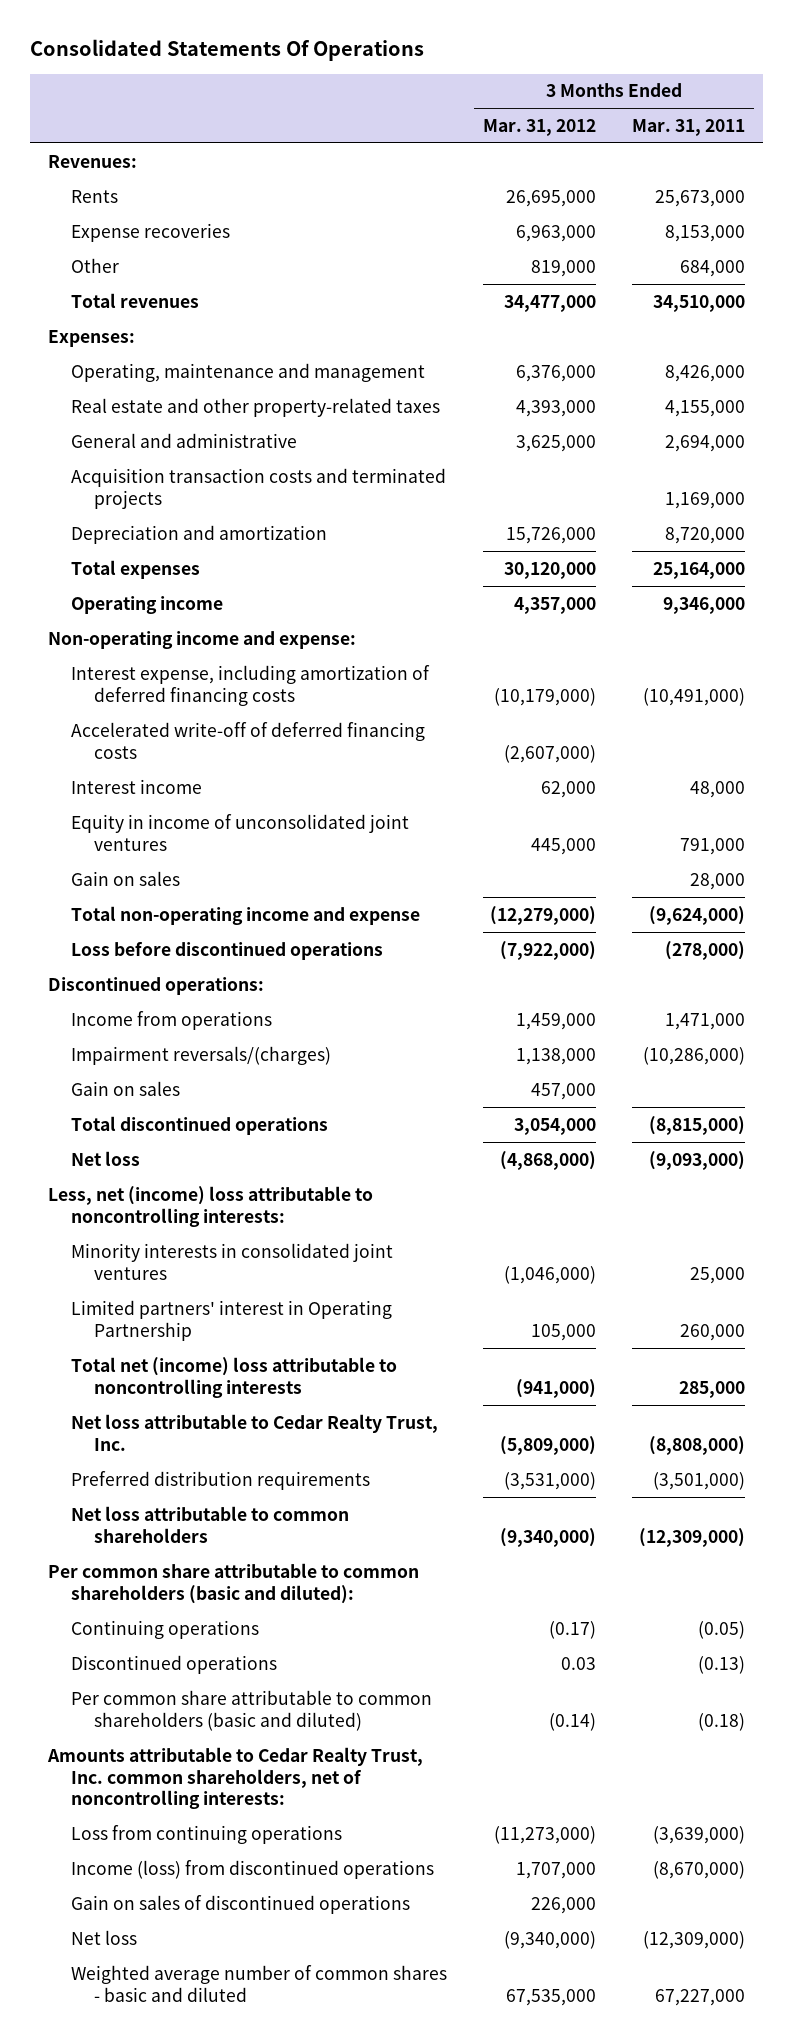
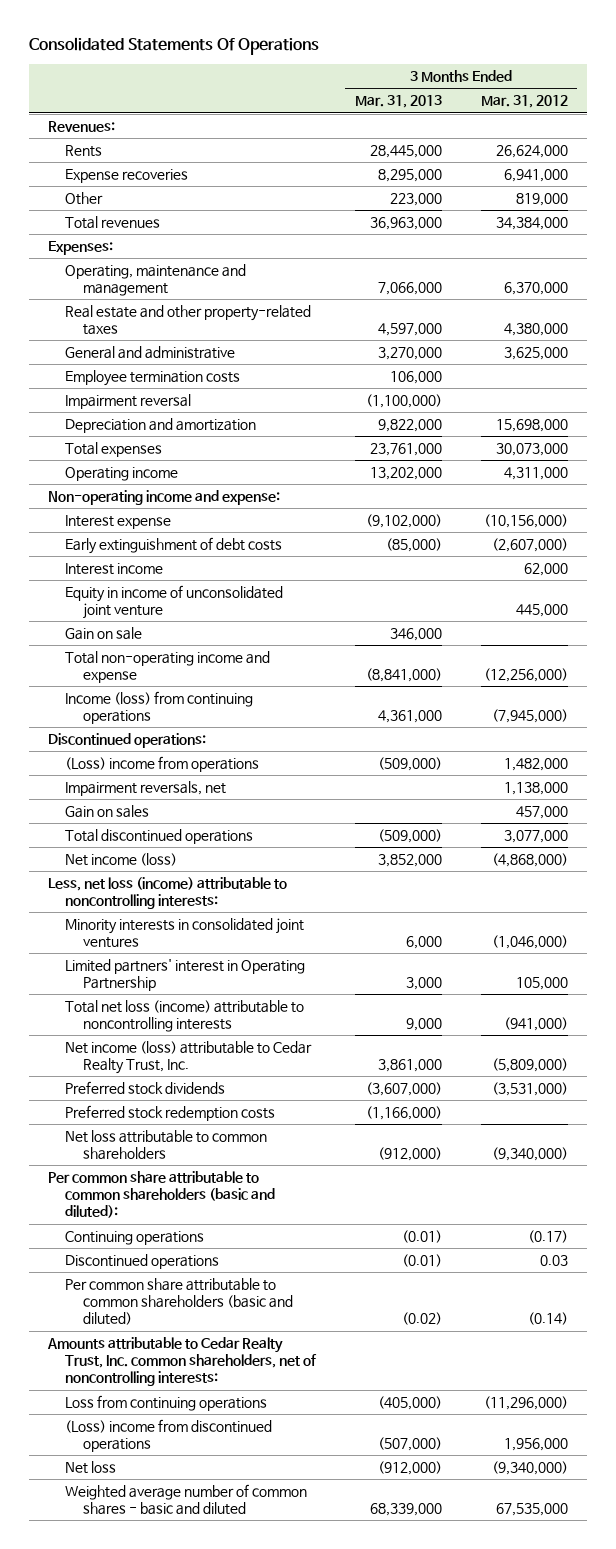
[632,118,746,136] Mar. 31, 2011 -> none
none -> [355,95,443,109] Mar. 31, 2013
[506,189,597,207] 26,695,000 -> [495,145,568,159] 26,624,000
[516,224,597,242] 6,963,000 -> [503,169,568,183] 6,941,000
[504,294,597,312] 34,477,000 -> [495,217,568,231] 34,384,000
[516,364,597,382] 6,376,000 -> [503,282,568,296] 6,370,000
[516,399,597,417] 4,393,000 -> [503,323,568,337] 4,380,000
[71,467,447,509] Acquisition transaction costs and terminated projects -> none
none -> [65,370,241,387] Employee termination costs
none -> [65,394,192,410] Impairment reversal
[506,526,597,544] 15,726,000 -> [495,419,568,433] 15,698,000
[504,561,597,579] 30,120,000 -> [495,443,568,457] 30,073,000
[514,596,597,614] 4,357,000 -> [503,467,568,481] 4,311,000
[71,664,431,706] Interest expense, including amortization of deferred financing costs -> none
none -> [65,515,172,530] Interest expense
[71,721,426,759] Accelerated write-off of deferred financing costs -> [65,537,283,555] Early extinguishment of debt costs
[71,813,410,851] Equity in income of unconsolidated joint ventures -> [65,585,284,620] Equity in income of unconsolidated joint venture
[71,870,181,886] Gain on sales -> [65,627,143,641] Gain on sale
[490,905,597,925] (12,279,000) -> [483,668,568,683] (12,256,000)
[71,940,384,960] Loss before discontinued operations -> [65,691,254,725] Income (loss) from continuing operations
[500,940,597,960] (7,922,000) -> [491,709,568,724] (7,945,000)
[71,1010,273,1030] Income from operations -> [65,756,260,773] (Loss) income from operations
[516,1012,597,1030] 1,459,000 -> [503,758,568,772] 1,482,000
[71,1045,332,1065] Impairment reversals/(charges) -> [65,781,227,797] Impairment reversals, net
[514,1117,597,1135] 3,054,000 -> [503,830,568,844] 3,077,000
[71,1150,141,1166] Net loss -> [65,853,178,867] Net income (loss)
[47,1185,373,1227] Less, net (income) loss attributable to noncontrolling interests: -> [48,877,288,910] Less, net loss (income) attributable to noncontrolling interests:
[71,1356,398,1398] Total net (income) loss attributable to noncontrolling interests -> [65,1000,305,1033] Total net loss (income) attributable to noncontrolling interests
[71,1413,439,1451] Net loss attributable to Cedar Realty Trust, Inc. -> [65,1041,313,1075] Net income (loss) attributable to Cedar Realty Trust, Inc.
[71,1470,371,1490] Preferred distribution requirements -> [65,1081,226,1096] Preferred stock dividends
none -> [65,1105,276,1122] Preferred stock redemption costs
[71,1894,411,1914] Gain on sales of discontinued operations -> none
[494,1825,597,1844] (11,273,000) -> [483,1396,568,1411] (11,296,000)
[71,1859,435,1879] Income (loss) from discontinued operations -> [65,1419,273,1453] (Loss) income from discontinued operations
[516,1861,597,1879] 1,707,000 -> [503,1438,568,1452] 1,956,000

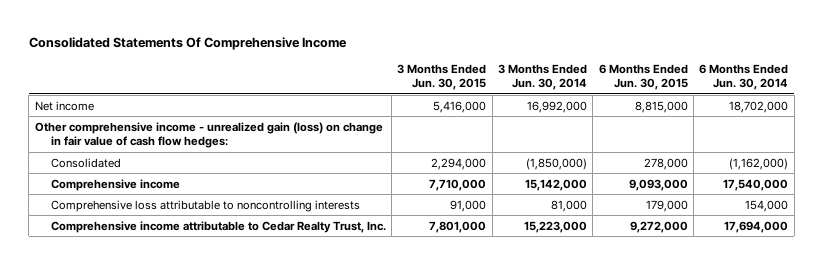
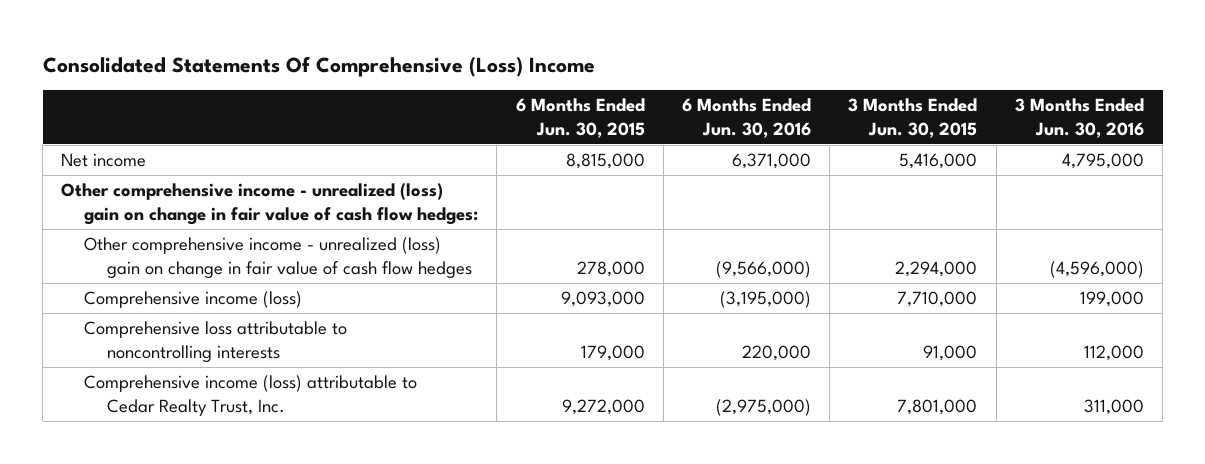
[28,36,347,50] Consolidated Statements Of Comprehensive Income -> [42,55,595,77] Consolidated Statements Of Comprehensive (Loss) Income
[497,63,587,91] 3 Months Ended Jun. 30, 2014 -> none
[699,63,789,91] 6 Months Ended Jun. 30, 2014 -> none
none -> [681,98,811,139] 6 Months Ended Jun. 30, 2016
none -> [1014,98,1144,139] 3 Months Ended Jun. 30, 2016
[34,121,383,149] Other comprehensive income - unrealized gain (loss) on change in fair value of cash flow hedges: -> [61,182,479,225] Other comprehensive income - unrealized (loss) gain on change in fair value of cash flow hedges:
[50,157,121,168] Consolidated -> [84,236,472,279] Other comprehensive income - unrealized (loss) gain on change in fair value of cash flow hedges
[50,178,180,191] Comprehensive income -> [84,290,303,308] Comprehensive income (loss)
[50,220,386,233] Comprehensive income attributable to Cedar Realty Trust, Inc. -> [84,374,418,416] Comprehensive income (loss) attributable to Cedar Realty Trust, Inc.

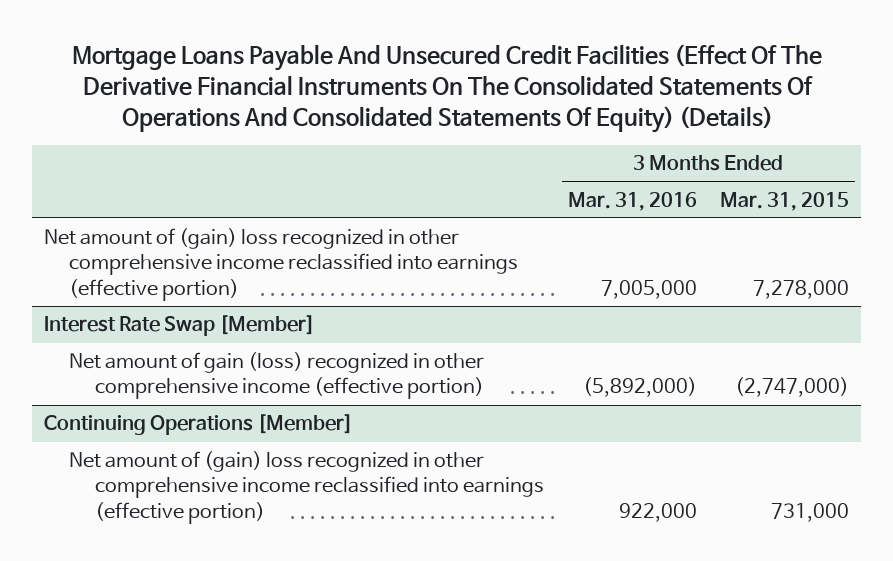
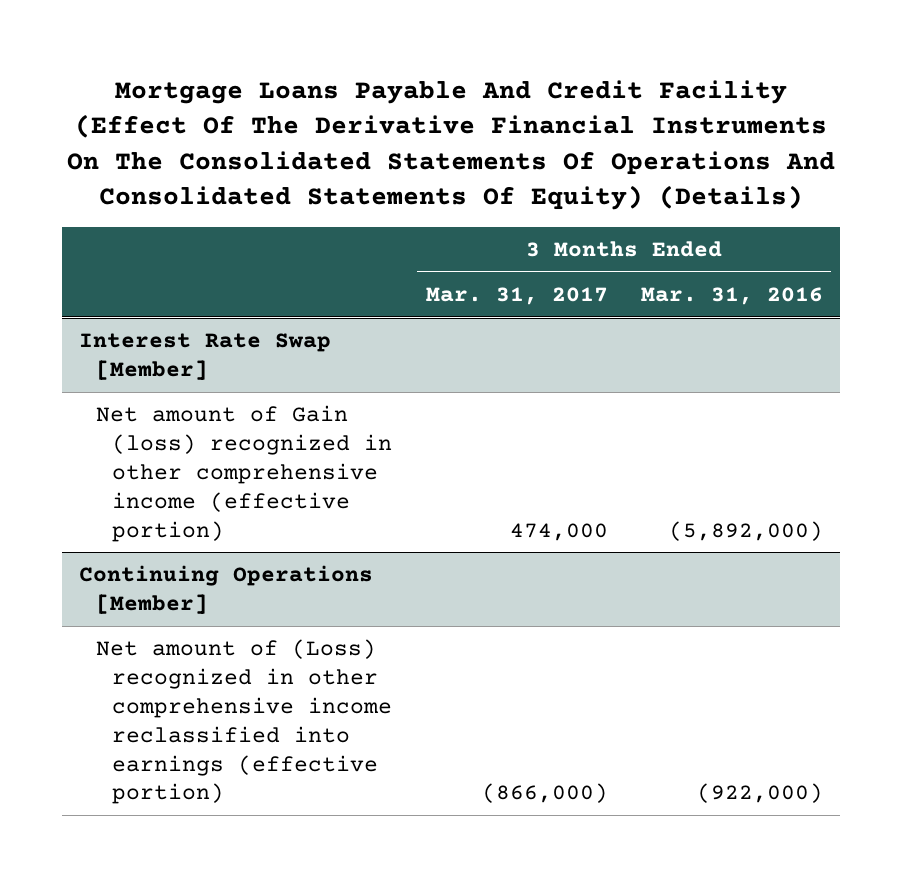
[71,44,822,133] Mortgage Loans Payable And Unsecured Credit Facilities (Effect Of The Derivative Financial Instruments On The Consolidated Statements Of Operations And Consolidated Statements Of Equity) (Details) -> [67,79,836,211] Mortgage Loans Payable And Credit Facility (Effect Of The Derivative Financial Instruments On The Consolidated Statements Of Operations And Consolidated Statements Of Equity) (Details)
[720,191,850,211] Mar. 31, 2015 -> none
none -> [425,287,608,306] Mar. 31, 2017
[44,228,519,301] Net amount of (gain) loss recognized in other comprehensive income reclassified into earnings (effective portion) -> none
[69,352,485,400] Net amount of gain (loss) recognized in other comprehensive income (effective portion) -> [95,405,393,542] Net amount of Gain (loss) recognized in other comprehensive income (effective portion)
[69,451,544,524] Net amount of (gain) loss recognized in other comprehensive income reclassified into earnings (effective portion) -> [95,639,393,805] Net amount of (Loss) recognized in other comprehensive income reclassified into earnings (effective portion)
[618,502,697,522] 922,000 -> [696,783,823,804] (922,000)

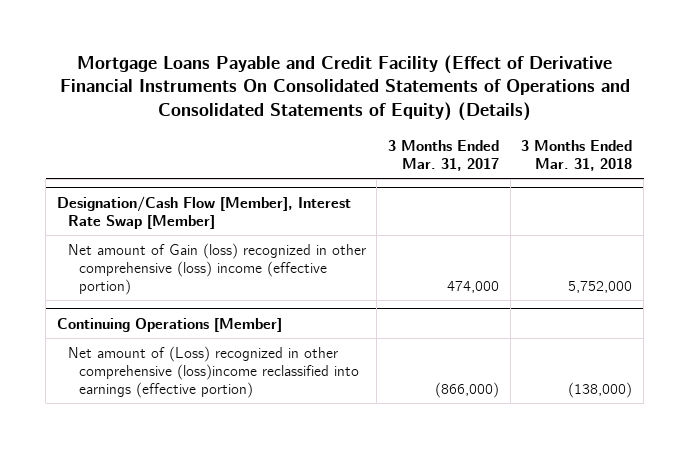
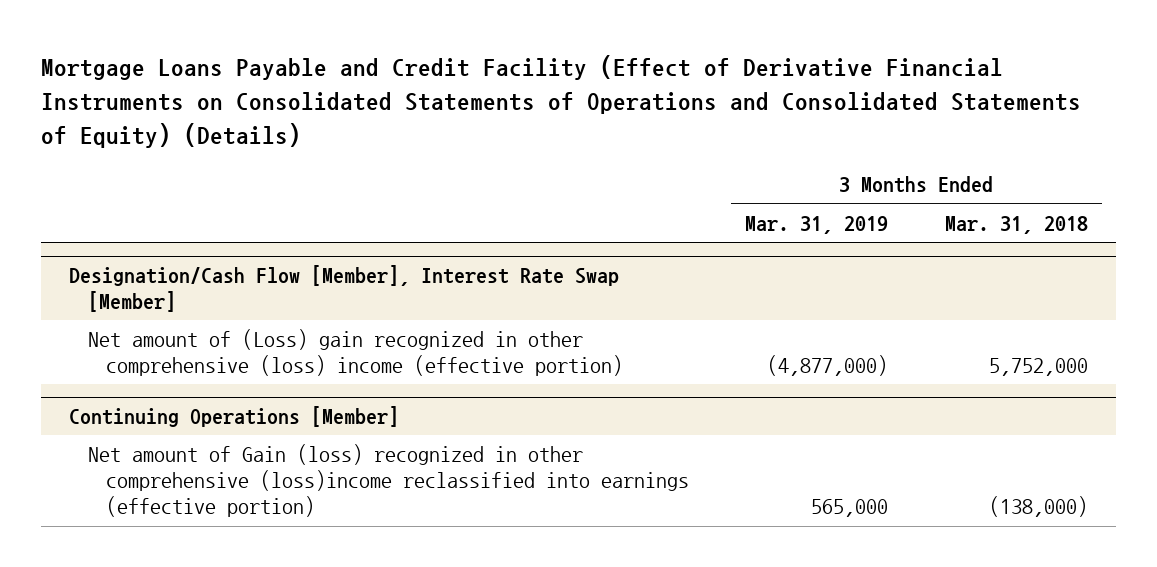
[59,54,630,121] Mortgage Loans Payable and Credit Facility (Effect of Derivative Financial Instruments On Consolidated Statements of Operations and Consolidated Statements of Equity) (Details) -> [41,55,1082,149] Mortgage Loans Payable and Credit Facility (Effect of Derivative Financial Instruments on Consolidated Statements of Operations and Consolidated Statements of Equity) (Details)
[388,139,500,171] 3 Months Ended Mar. 31, 2017 -> none
none -> [745,215,889,234] Mar. 31, 2019
[67,243,366,295] Net amount of Gain (loss) recognized in other comprehensive (loss) income (effective portion) -> [87,329,624,377] Net amount of (Loss) gain recognized in other comprehensive (loss) income (effective portion)
[67,346,359,398] Net amount of (Loss) recognized in other comprehensive (loss)income reclassified into earnings (effective portion) -> [87,444,690,518] Net amount of Gain (loss) recognized in other comprehensive (loss)income reclassified into earnings (effective portion)

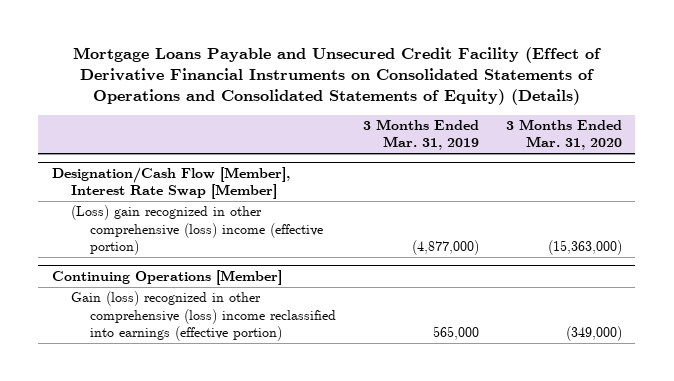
[41,55,1082,149] Mortgage Loans Payable and Credit Facility (Effect of Derivative Financial Instruments on Consolidated Statements of Operations and Consolidated Statements of Equity) (Details) -> [72,47,601,106] Mortgage Loans Payable and Unsecured Credit Facility (Effect of Derivative Financial Instruments on Consolidated Statements of Operations and Consolidated Statements of Equity) (Details)
[944,215,1088,234] Mar. 31, 2018 -> none
none -> [505,118,622,151] 3 Months Ended Mar. 31, 2020
[87,329,624,377] Net amount of (Loss) gain recognized in other comprehensive (loss) income (effective portion) -> [70,205,323,255] (Loss) gain recognized in other comprehensive (loss) income (effective portion)
[87,444,690,518] Net amount of Gain (loss) recognized in other comprehensive (loss)income reclassified into earnings (effective portion) -> [70,291,336,341] Gain (loss) recognized in other comprehensive (loss) income reclassified into earnings (effective portion)

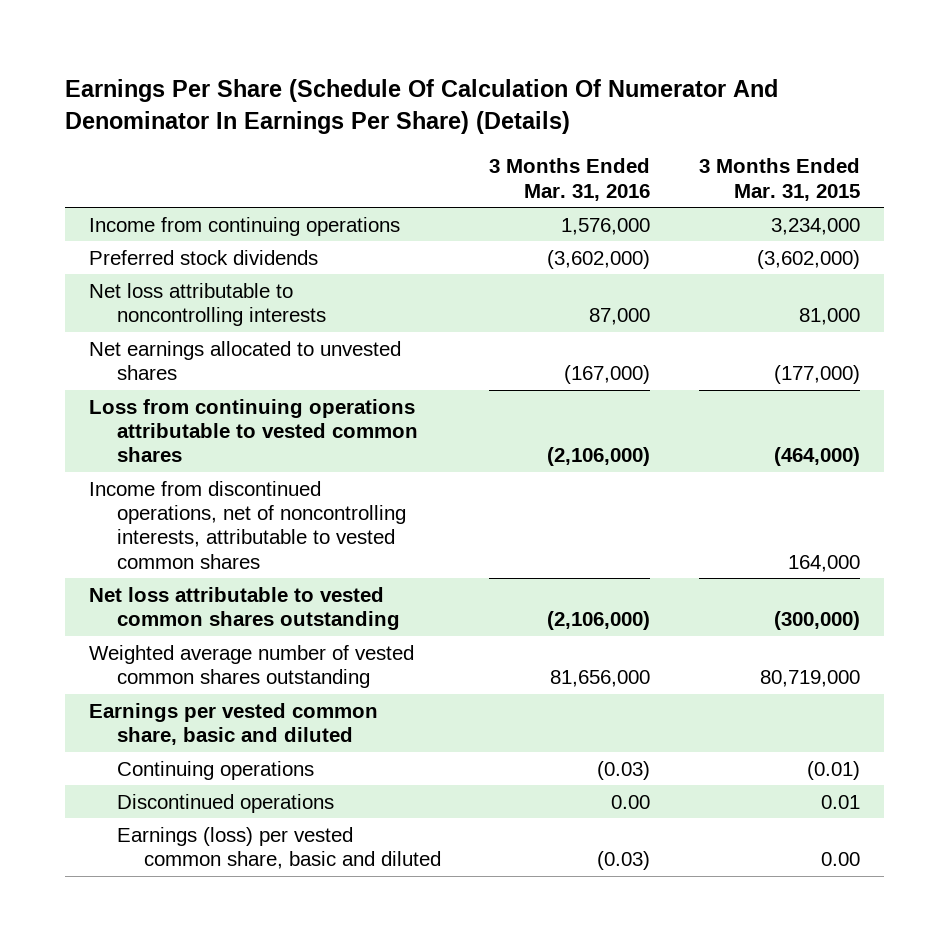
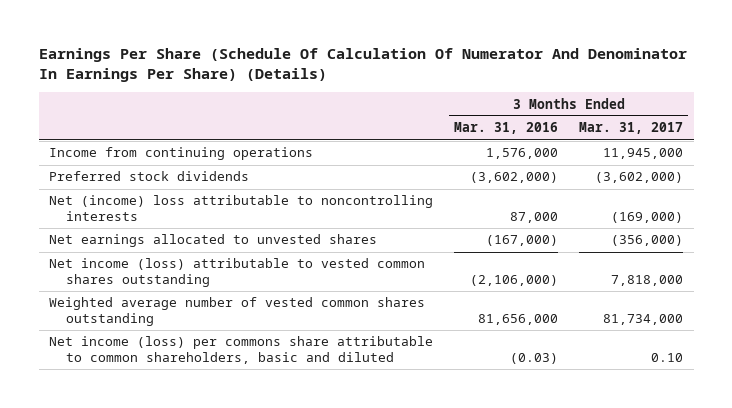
[698,158,860,201] 3 Months Ended Mar. 31, 2015 -> none
none -> [579,122,684,135] Mar. 31, 2017
[89,282,326,327] Net loss attributable to noncontrolling interests -> [49,195,434,222] Net (income) loss attributable to noncontrolling interests
[89,398,418,463] Loss from continuing operations attributable to vested common shares -> none
[89,480,406,569] Income from discontinued operations, net of noncontrolling interests, attributable to vested common shares -> none
[89,586,400,631] Net loss attributable to vested common shares outstanding -> [49,258,426,288] Net income (loss) attributable to vested common shares outstanding
[89,702,379,746] Earnings per vested common share, basic and diluted -> none
[116,760,314,780] Continuing operations -> none
[116,793,334,813] Discontinued operations -> none
[116,826,441,870] Earnings (loss) per vested common share, basic and diluted -> [49,336,434,365] Net income (loss) per commons share attributable to common shareholders, basic and diluted

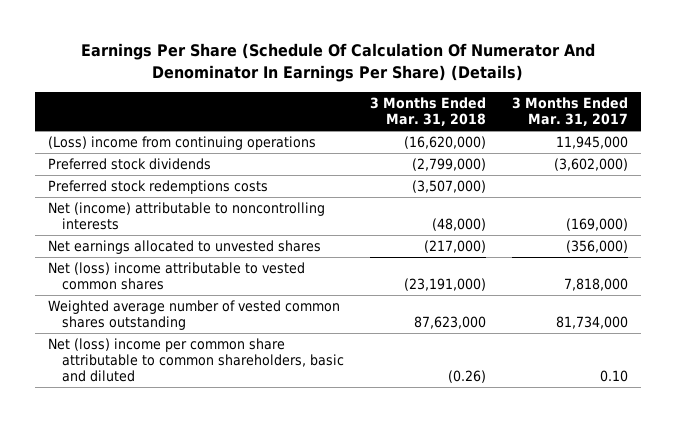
[454,122,559,135] Mar. 31, 2016 -> none
none -> [369,97,486,127] 3 Months Ended Mar. 31, 2018
[49,147,314,161] Income from continuing operations -> [47,136,316,151] (Loss) income from continuing operations
none -> [47,180,268,195] Preferred stock redemptions costs
[49,195,434,222] Net (income) loss attributable to noncontrolling interests -> [47,202,325,231] Net (income) attributable to noncontrolling interests
[49,258,426,288] Net income (loss) attributable to vested common shares outstanding -> [47,262,305,291] Net (loss) income attributable to vested common shares
[49,336,434,365] Net income (loss) per commons share attributable to common shareholders, basic and diluted -> [47,338,344,383] Net (loss) income per common share attributable to common shareholders, basic and diluted

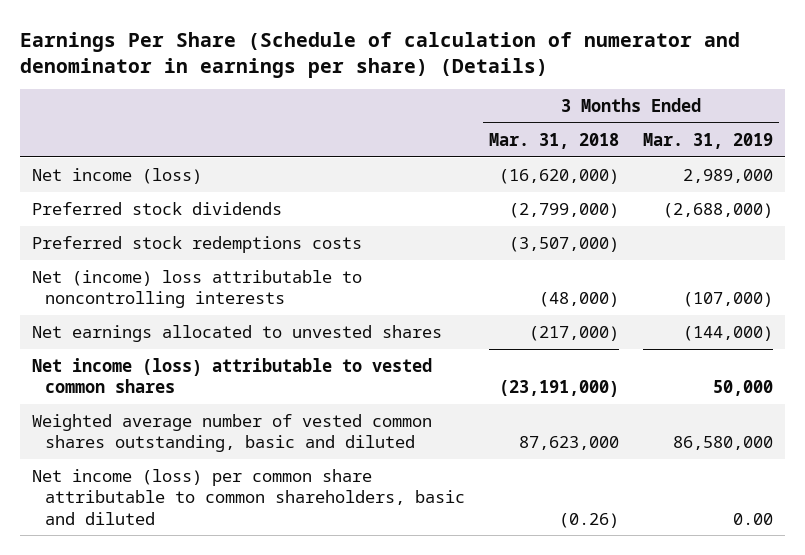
[80,43,595,82] Earnings Per Share (Schedule Of Calculation Of Numerator And Denominator In Earnings Per Share) (Details) -> [20,31,741,78] Earnings Per Share (Schedule of calculation of numerator and denominator in earnings per share) (Details)
[511,97,628,127] 3 Months Ended Mar. 31, 2017 -> none
none -> [642,132,773,149] Mar. 31, 2019
[47,136,316,151] (Loss) income from continuing operations -> [32,167,203,184] Net income (loss)
[47,202,325,231] Net (income) attributable to noncontrolling interests -> [32,269,363,309] Net (income) loss attributable to noncontrolling interests
[47,262,305,291] Net (loss) income attributable to vested common shares -> [32,357,433,394] Net income (loss) attributable to vested common shares
[47,300,340,331] Weighted average number of vested common shares outstanding -> [32,413,433,453] Weighted average number of vested common shares outstanding, basic and diluted
[47,338,344,383] Net (loss) income per common share attributable to common shareholders, basic and diluted -> [32,468,465,525] Net income (loss) per common share attributable to common shareholders, basic and diluted

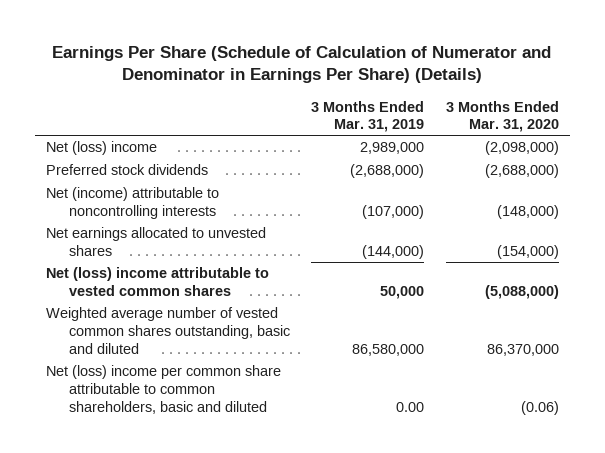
[20,31,741,78] Earnings Per Share (Schedule of calculation of numerator and denominator in earnings per share) (Details) -> [52,45,552,84] Earnings Per Share (Schedule of Calculation of Numerator and Denominator in Earnings Per Share) (Details)
[488,132,619,149] Mar. 31, 2018 -> none
none -> [446,100,560,133] 3 Months Ended Mar. 31, 2020
[32,167,203,184] Net income (loss) -> [45,141,157,156] Net (loss) income
[32,235,363,253] Preferred stock redemptions costs -> none
[32,269,363,309] Net (income) loss attributable to noncontrolling interests -> [45,187,219,219] Net (income) attributable to noncontrolling interests
[32,357,433,394] Net income (loss) attributable to vested common shares -> [45,267,269,296] Net (loss) income attributable to vested common shares
[32,468,465,525] Net income (loss) per common share attributable to common shareholders, basic and diluted -> [45,365,281,414] Net (loss) income per common share attributable to common shareholders, basic and diluted

